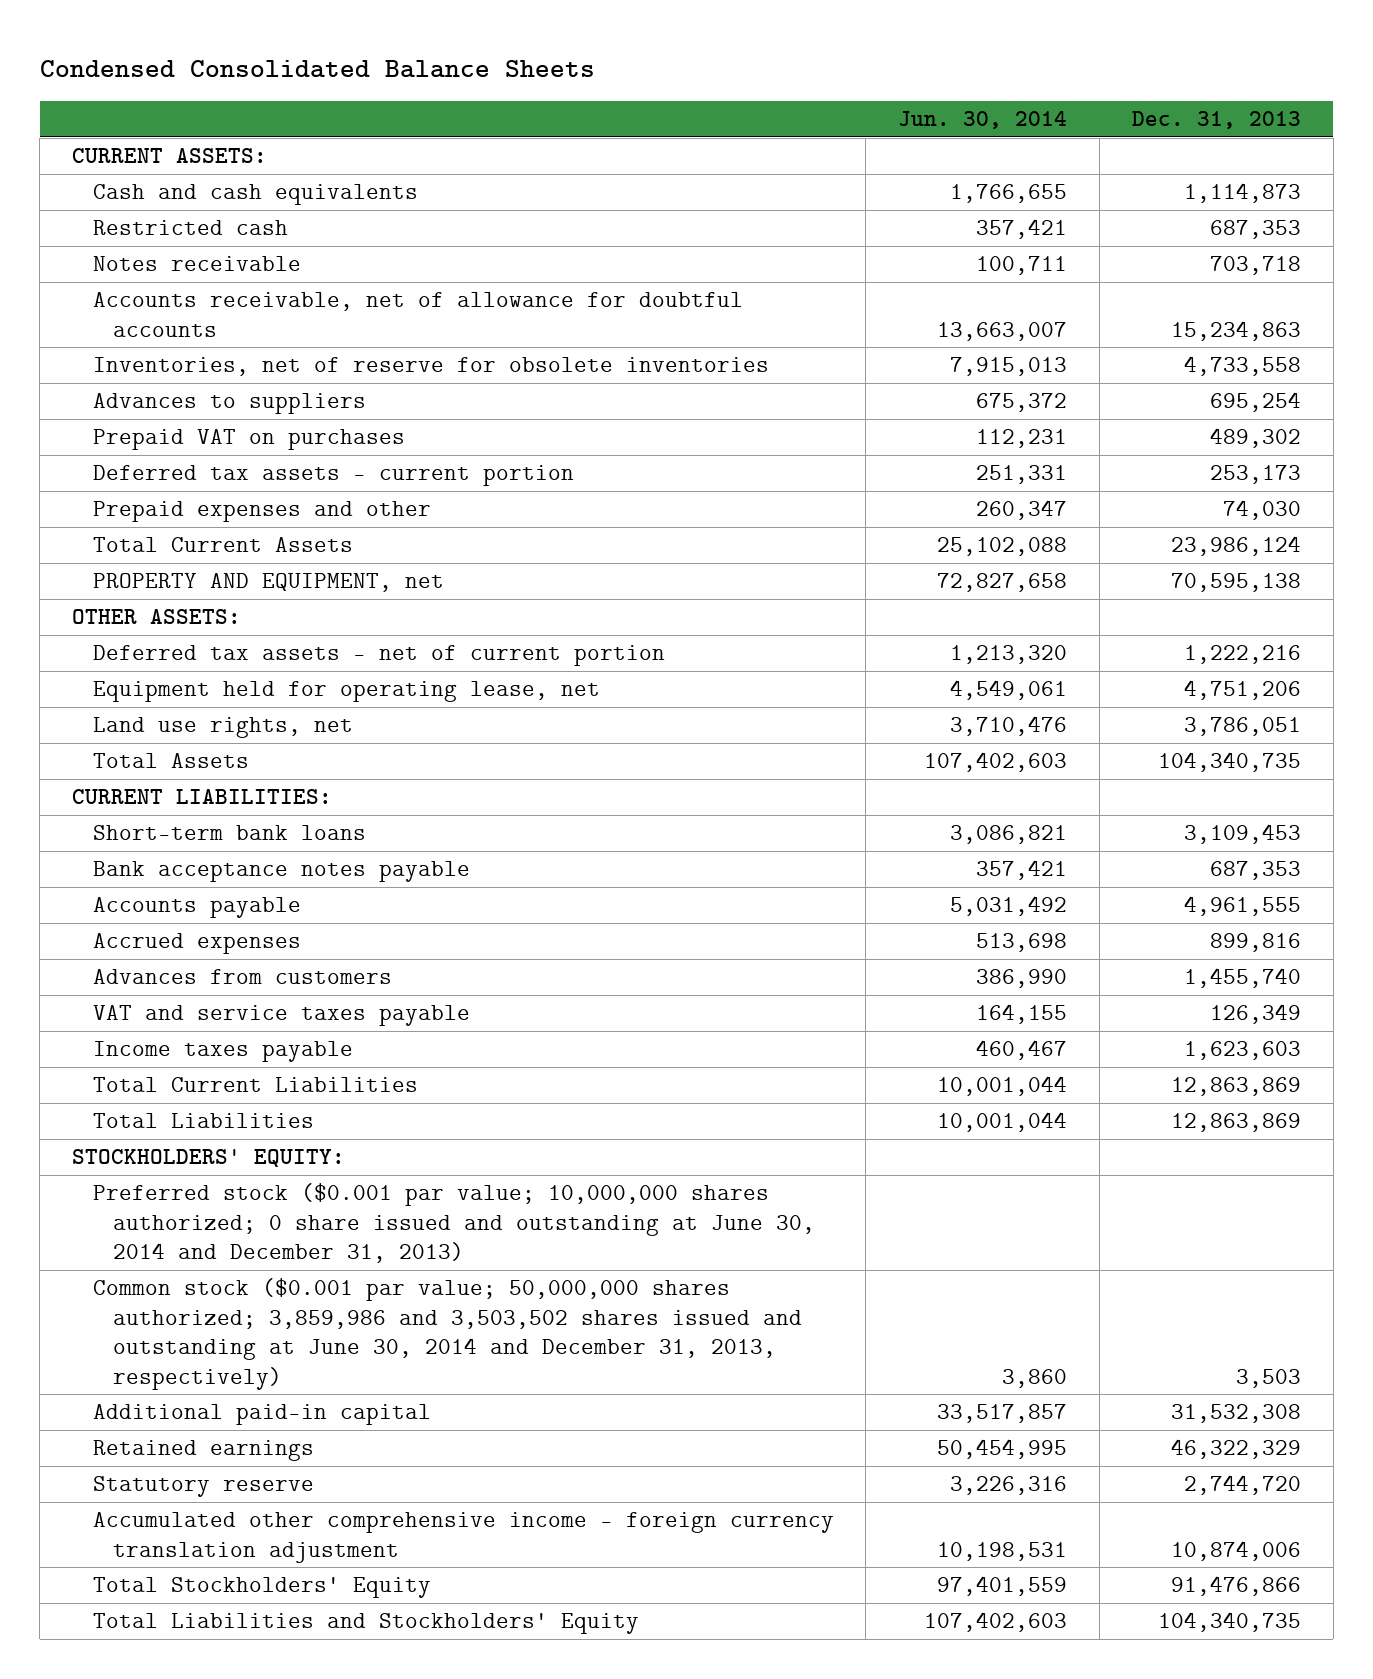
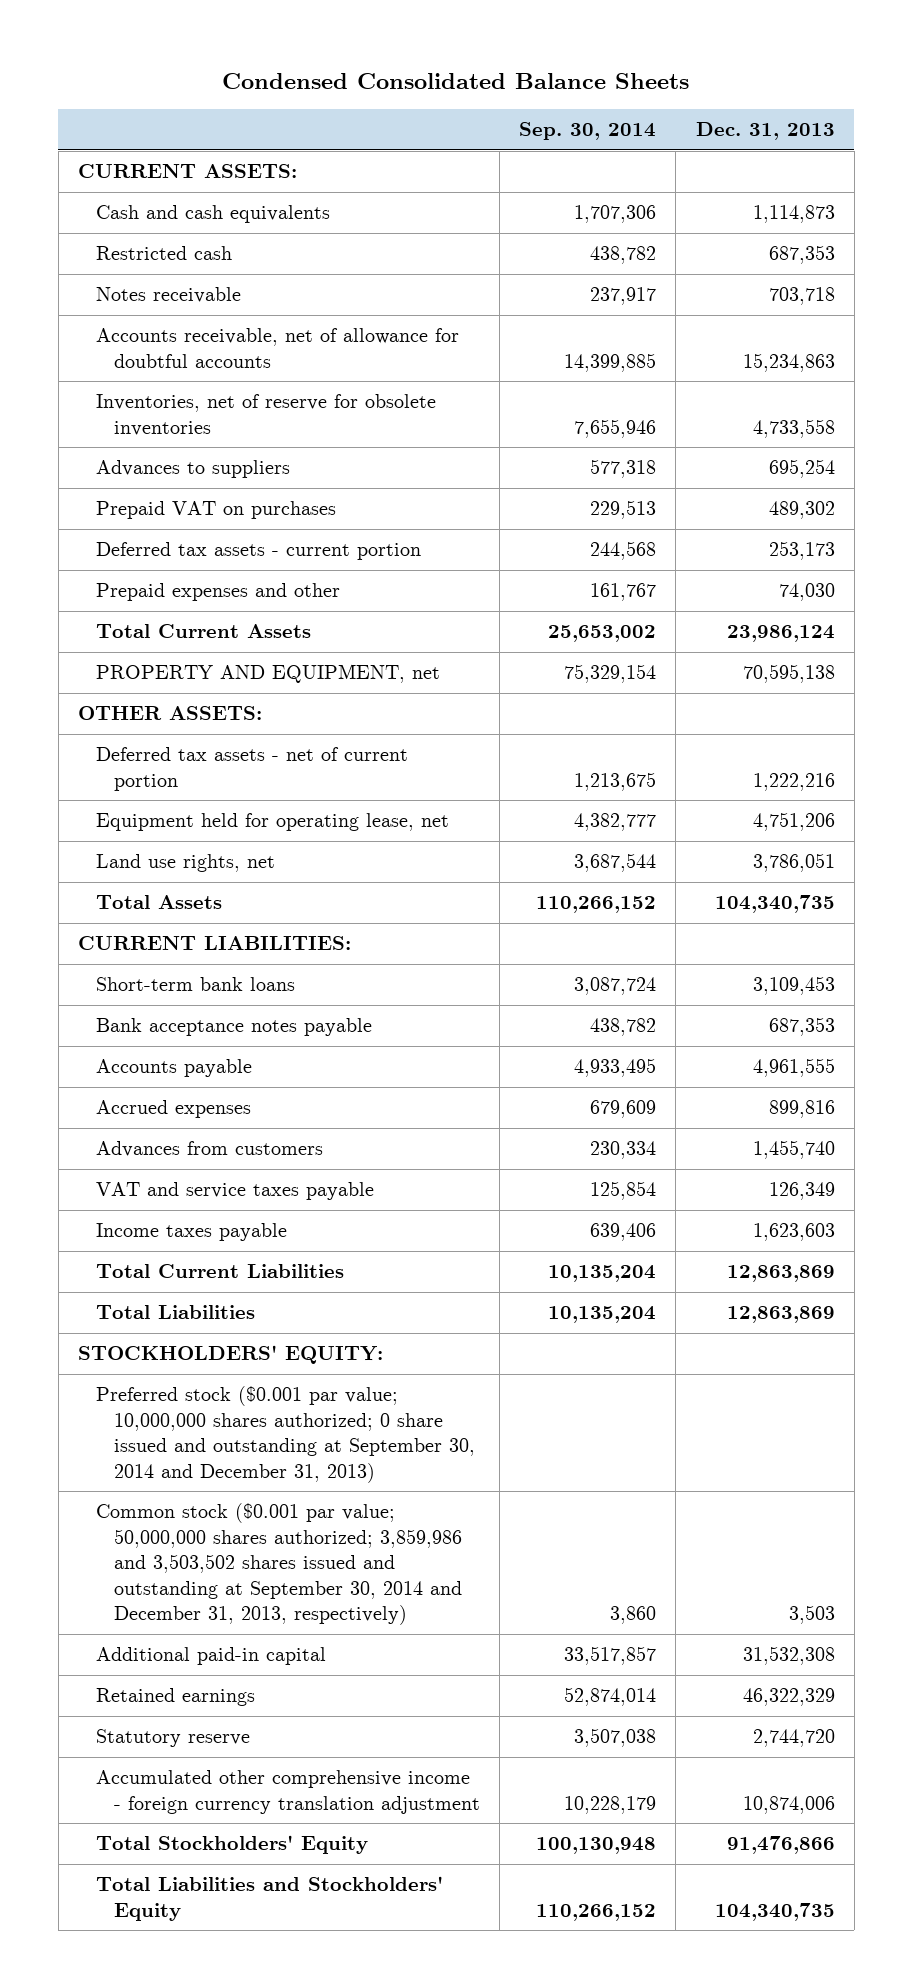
[898,111,1068,130] Jun. 30, 2014 -> none
none -> [519,121,657,140] Sep. 30, 2014
[92,1183,816,1264] Preferred stock ($0.001 par value; 10,000,000 shares authorized; 0 share issued and outstanding at June 30, 2014 and December 31, 2013) -> [95,1386,476,1483] Preferred stock ($0.001 par value; 10,000,000 shares authorized; 0 share issued and outstanding at September 30, 2014 and December 31, 2013)
[92,1278,803,1390] Common stock ($0.001 par value; 50,000,000 shares authorized; 3,859,986 and 3,503,502 shares issued and outstanding at June 30, 2014 and December 31, 2013, respectively) -> [95,1503,463,1626] Common stock ($0.001 par value; 50,000,000 shares authorized; 3,859,986 and 3,503,502 shares issued and outstanding at September 30, 2014 and December 31, 2013, respectively)

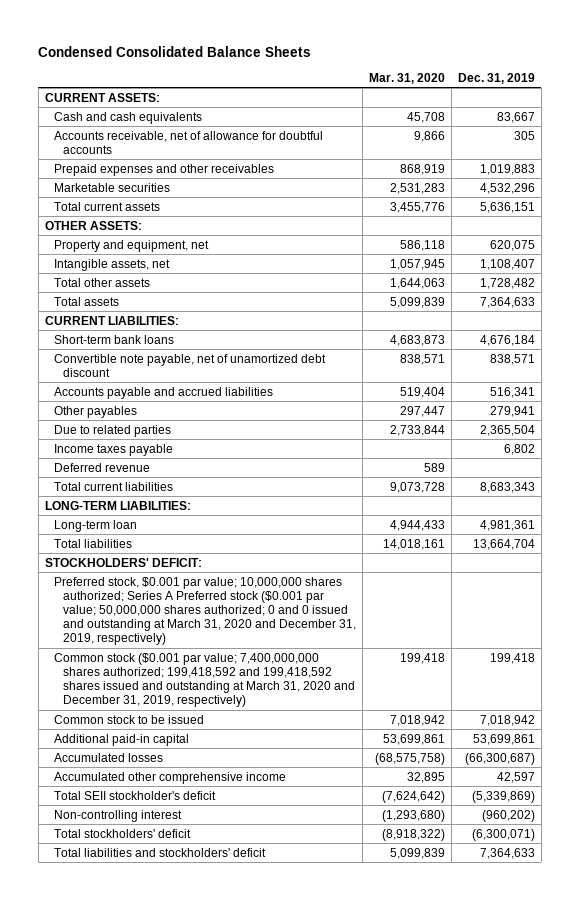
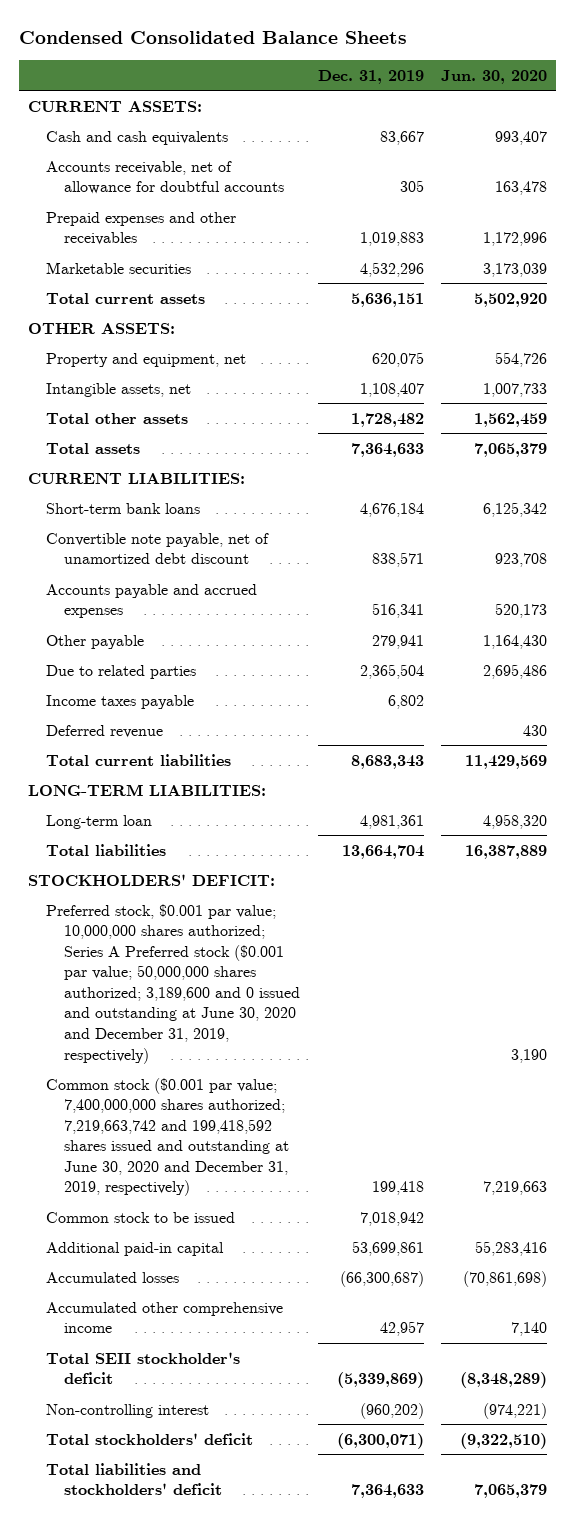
[369,72,446,84] Mar. 31, 2020 -> none
none -> [441,69,548,84] Jun. 30, 2020
[53,386,273,399] Accounts payable and accrued liabilities -> [45,583,257,619] Accounts payable and accrued expenses
[53,405,137,418] Other payables -> [45,634,144,649] Other payable
[53,576,357,646] Preferred stock, $0.001 par value; 10,000,000 shares authorized; Series A Preferred stock ($0.001 par value; 50,000,000 shares authorized; 0 and 0 issued and outstanding at March 31, 2020 and December 31, 2019, respectively) -> [45,903,301,1064] Preferred stock, $0.001 par value; 10,000,000 shares authorized; Series A Preferred stock ($0.001 par value; 50,000,000 shares authorized; 3,189,600 and 0 issued and outstanding at June 30, 2020 and December 31, 2019, respectively)
[53,652,356,708] Common stock ($0.001 par value; 7,400,000,000 shares authorized; 199,418,592 and 199,418,592 shares issued and outstanding at March 31, 2020 and December 31, 2019, respectively) -> [45,1077,290,1197] Common stock ($0.001 par value; 7,400,000,000 shares authorized; 7,219,663,742 and 199,418,592 shares issued and outstanding at June 30, 2020 and December 31, 2019, respectively)
[496,771,535,783] 42,597 -> [379,1321,424,1337] 42,957

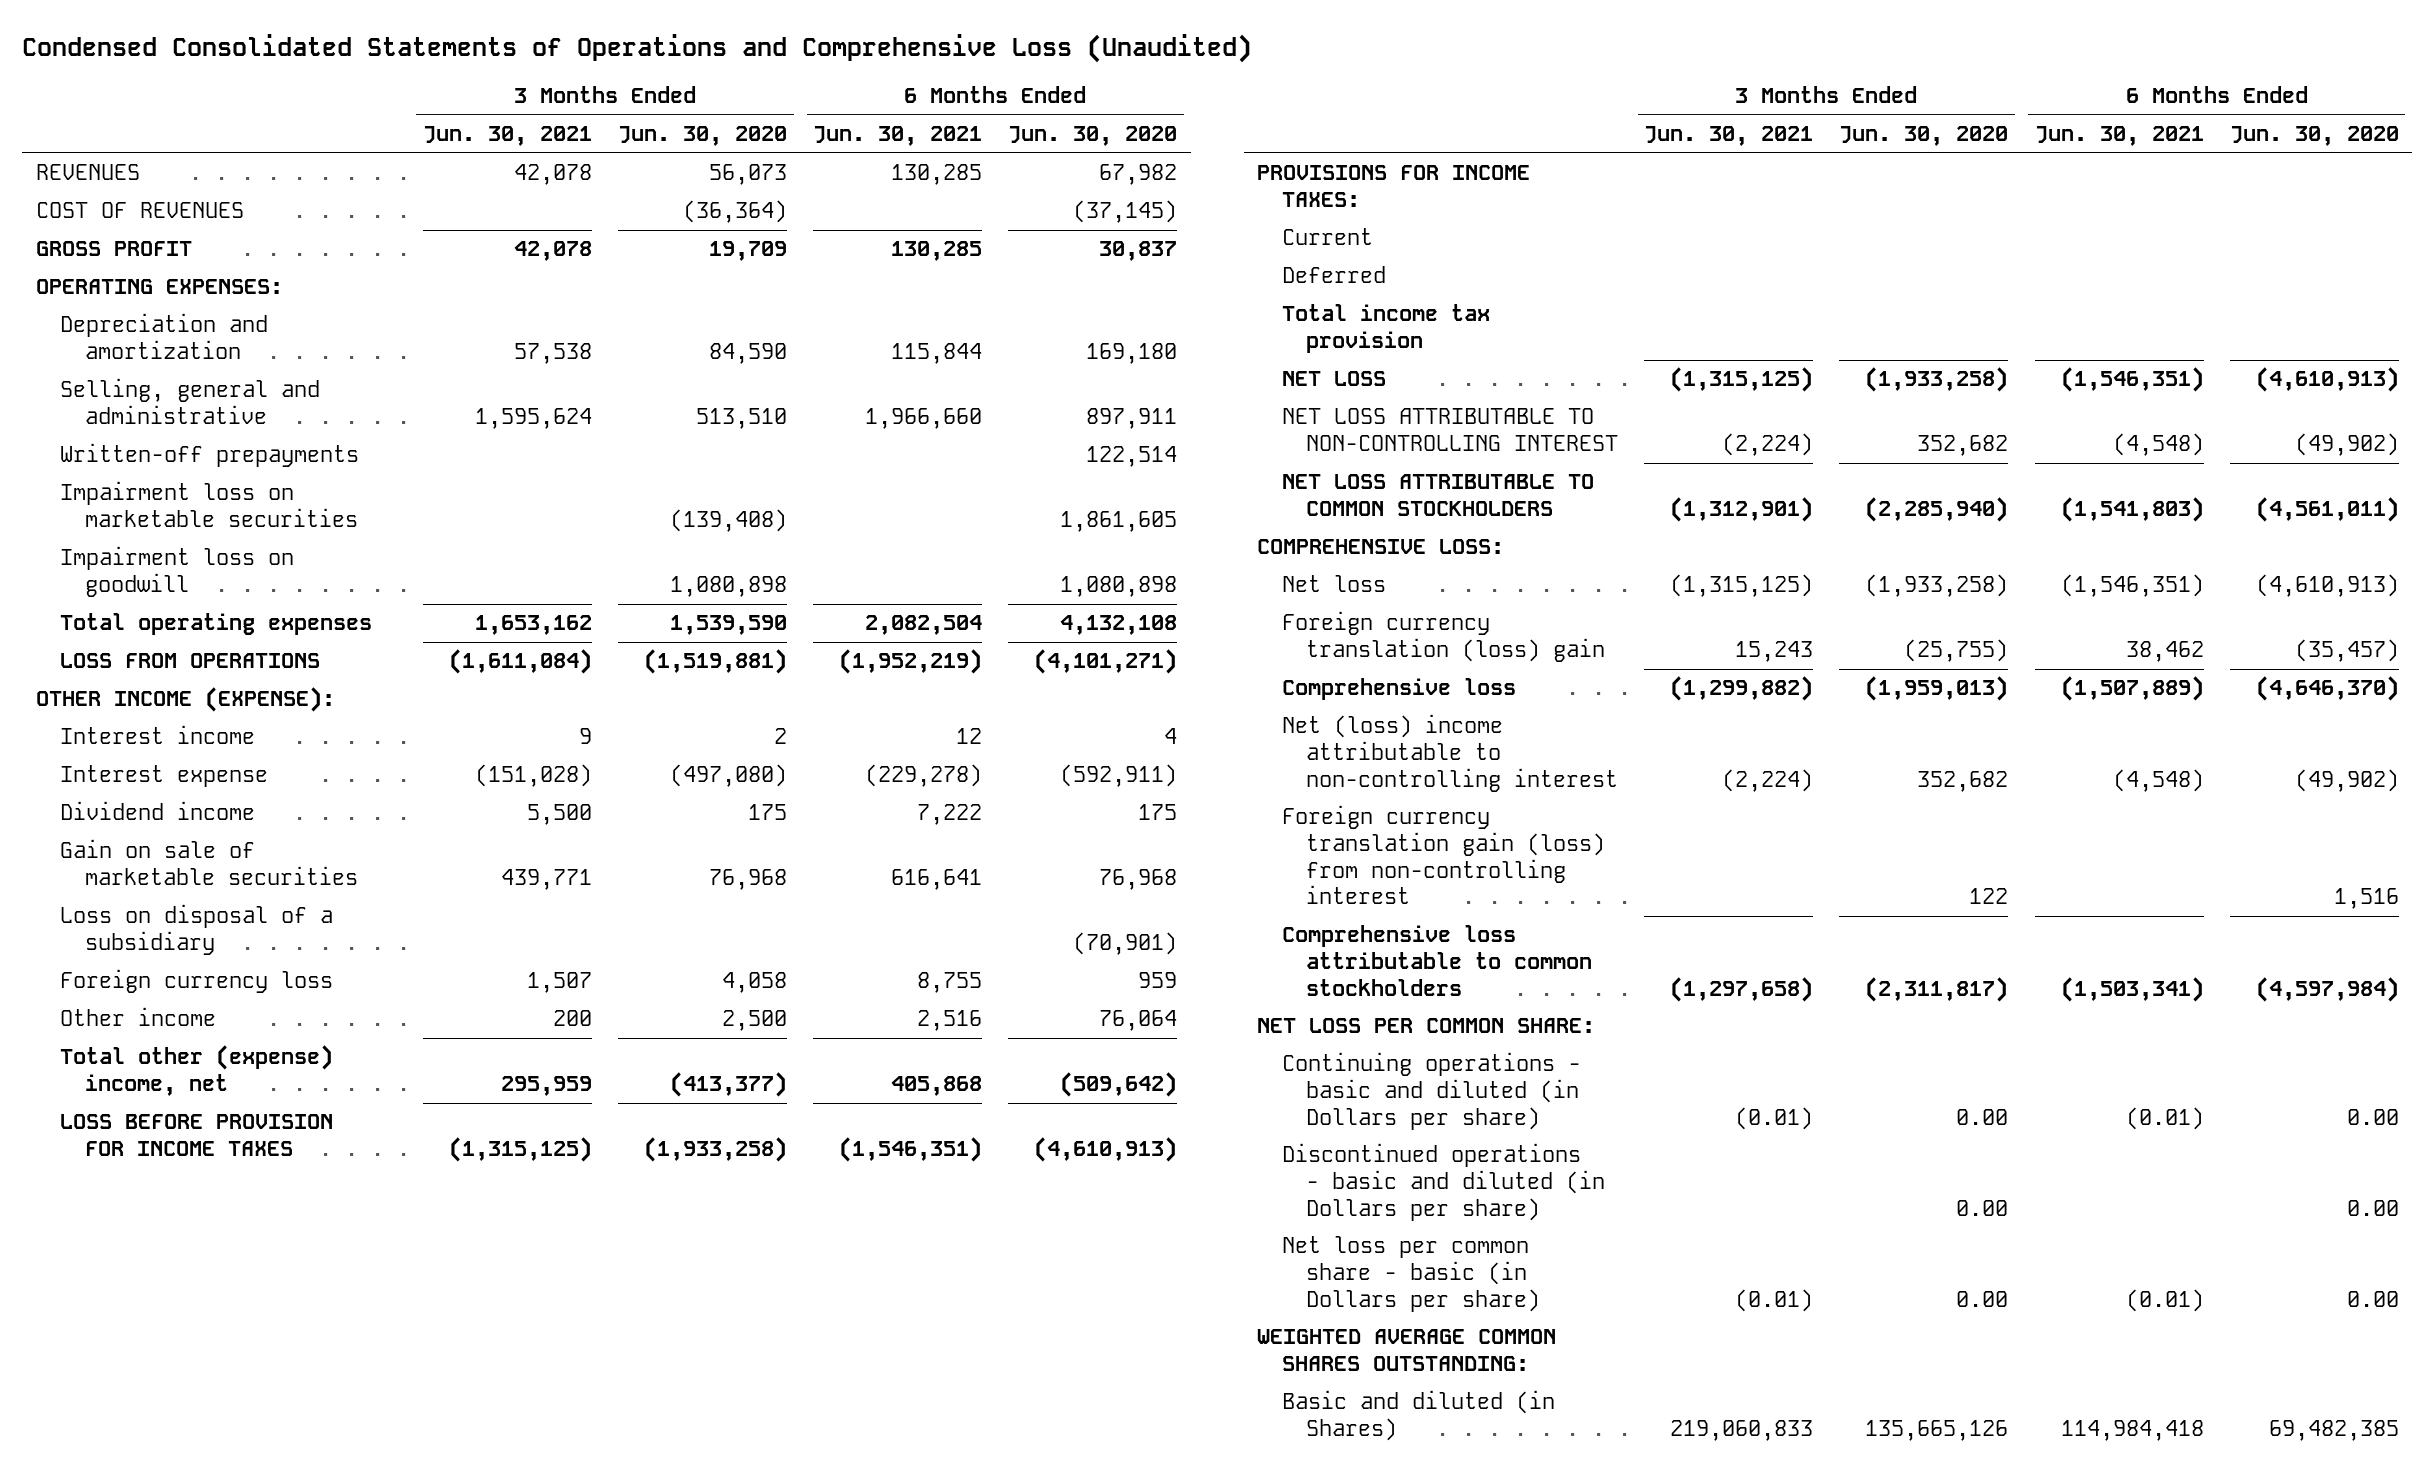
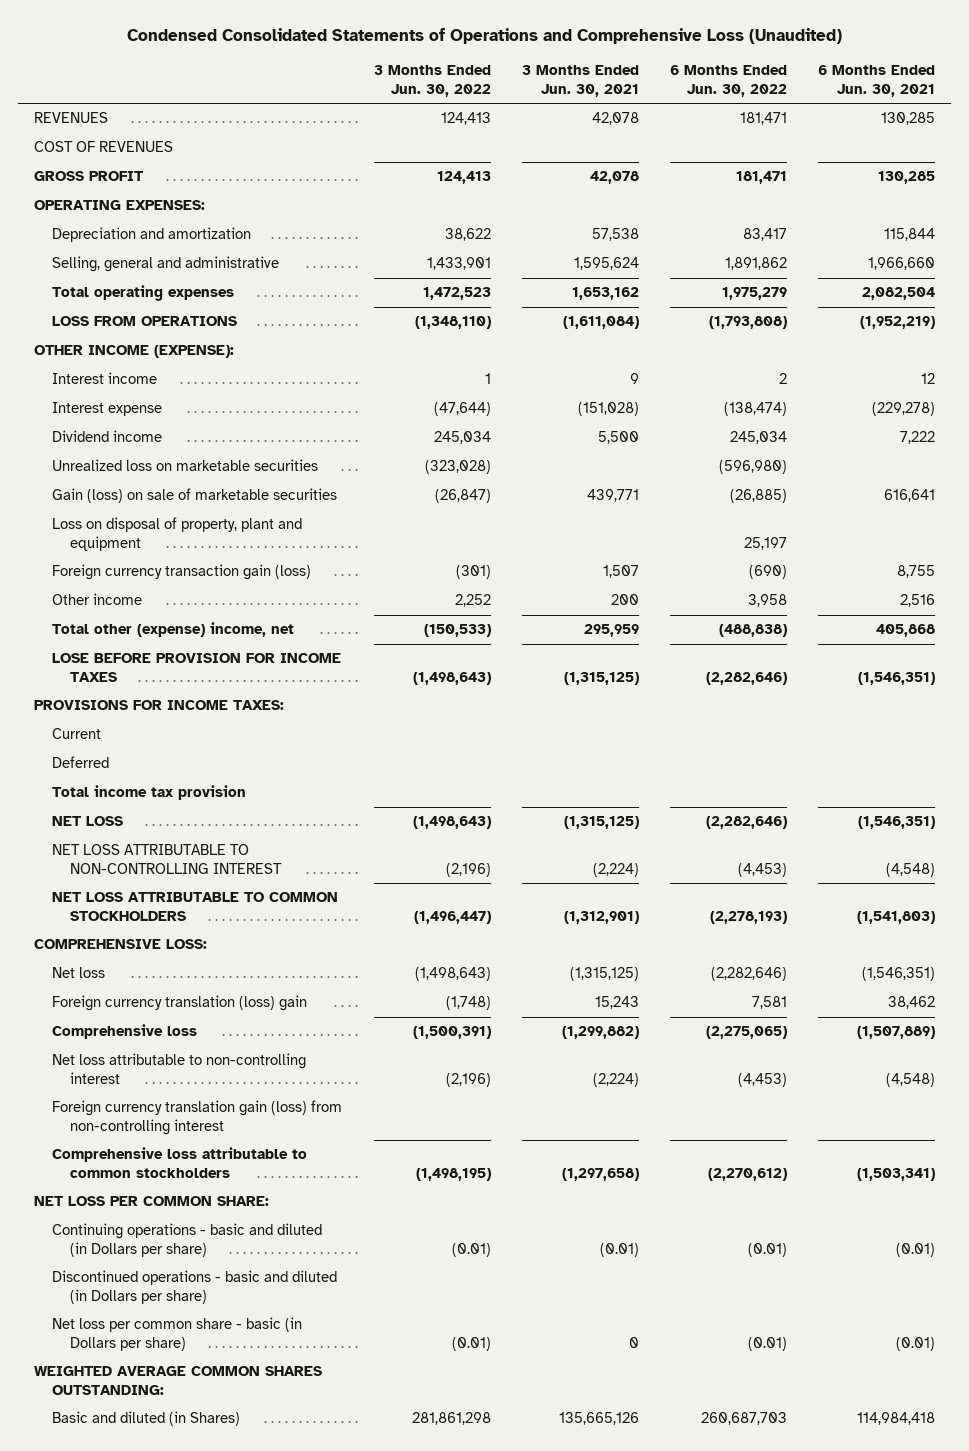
[618,126,788,147] Jun. 30, 2020 -> none
[1008,126,1178,147] Jun. 30, 2020 -> none
none -> [373,65,491,97] 3 Months Ended Jun. 30, 2022
none -> [670,65,788,97] 6 Months Ended Jun. 30, 2022
[60,443,360,468] Written-off prepayments -> none
[60,481,358,528] Impairment loss on marketable securities -> none
[60,546,295,598] Impairment loss on goodwill -> none
[60,904,334,956] Loss on disposal of a subsidiary -> none
none -> [52,459,319,472] Unrealized loss on marketable securities
[60,839,358,886] Gain on sale of marketable securities -> [52,488,338,504] Gain (loss) on sale of marketable securities
none -> [52,517,303,551] Loss on disposal of property, plant and equipment
[60,969,334,994] Foreign currency loss -> [52,564,312,581] Foreign currency transaction gain (loss)
[60,1114,334,1157] LOSS BEFORE PROVISION FOR INCOME TAXES -> [52,653,342,682] LOSE BEFORE PROVISION FOR INCOME TAXES
[1281,714,1619,792] Net (loss) income attributable to non-controlling interest -> [52,1053,307,1084] Net loss attributable to non-controlling interest
[1735,1288,1814,1312] (0.01) -> [628,1336,639,1348] 0
[1670,1420,1814,1442] 219,060,833 -> [558,1412,639,1426] 135,665,126

